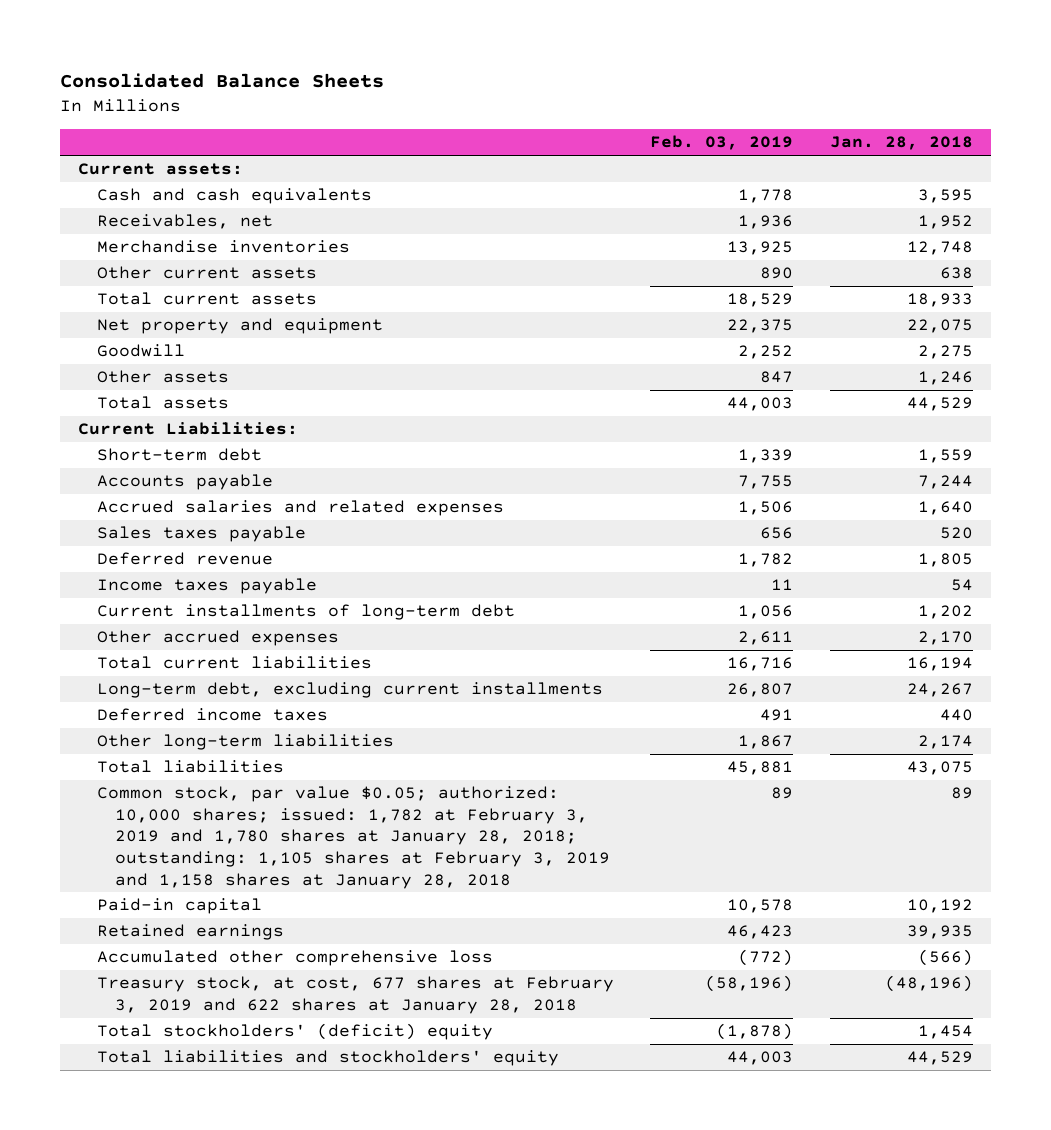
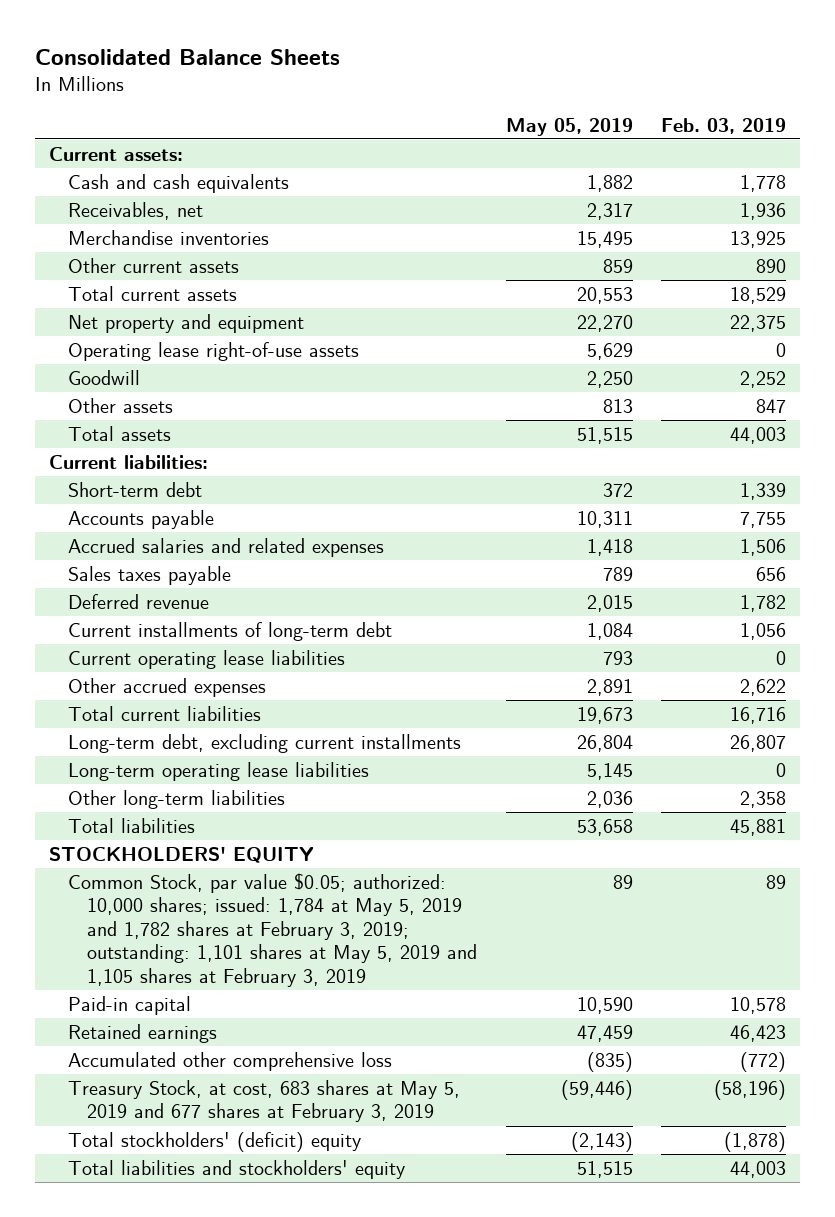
[829,136,973,151] Jan. 28, 2018 -> none
none -> [505,117,633,136] May 05, 2019
none -> [68,341,360,361] Operating lease right-of-use assets
[78,422,299,436] Current Liabilities: -> [48,454,208,469] Current liabilities:
[96,578,317,595] Income taxes payable -> none
none -> [68,649,346,669] Current operating lease liabilities
[738,631,794,646] 2,611 -> [740,678,787,696] 2,622
[96,708,328,722] Deferred income taxes -> none
none -> [68,761,370,781] Long-term operating lease liabilities
[738,735,794,750] 1,867 -> [740,790,787,808] 2,358
none -> [48,846,314,863] STOCKHOLDERS' EQUITY
[96,786,611,889] Common stock, par value $0.05; authorized: 10,000 shares; issued: 1,782 at February 3, 2019 and 1,780 shares at January 28, 2018; outstanding: 1,105 shares at February 3, 2019 and 1,158 shares at January 28, 2018 -> [68,872,478,987] Common Stock, par value $0.05; authorized: 10,000 shares; issued: 1,784 at May 5, 2019 and 1,782 shares at February 3, 2019; outstanding: 1,101 shares at May 5, 2019 and 1,105 shares at February 3, 2019
[96,976,614,1014] Treasury stock, at cost, 677 shares at February 3, 2019 and 622 shares at January 28, 2018 -> [68,1079,461,1123] Treasury Stock, at cost, 683 shares at May 5, 2019 and 677 shares at February 3, 2019

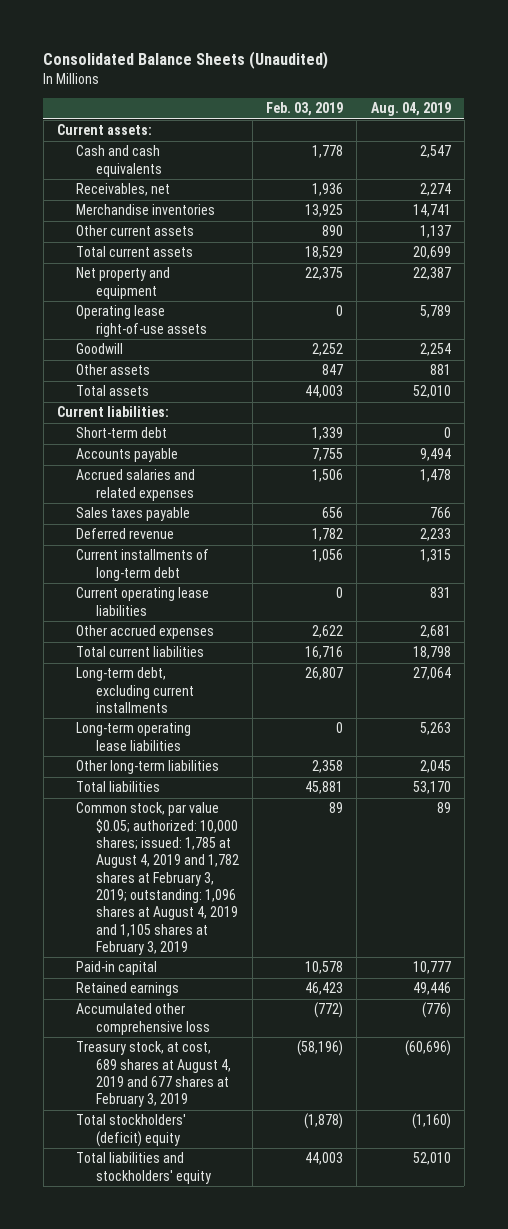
[34,48,340,65] Consolidated Balance Sheets -> [43,51,329,70] Consolidated Balance Sheets (Unaudited)
[505,117,633,136] May 05, 2019 -> none
none -> [370,102,451,117] Aug. 04, 2019
[48,846,314,863] STOCKHOLDERS' EQUITY -> none
[68,872,478,987] Common Stock, par value $0.05; authorized: 10,000 shares; issued: 1,784 at May 5, 2019 and 1,782 shares at February 3, 2019; outstanding: 1,101 shares at May 5, 2019 and 1,105 shares at February 3, 2019 -> [76,802,239,955] Common stock, par value $0.05; authorized: 10,000 shares; issued: 1,785 at August 4, 2019 and 1,782 shares at February 3, 2019; outstanding: 1,096 shares at August 4, 2019 and 1,105 shares at February 3, 2019
[68,1079,461,1123] Treasury Stock, at cost, 683 shares at May 5, 2019 and 677 shares at February 3, 2019 -> [76,1041,231,1108] Treasury stock, at cost, 689 shares at August 4, 2019 and 677 shares at February 3, 2019

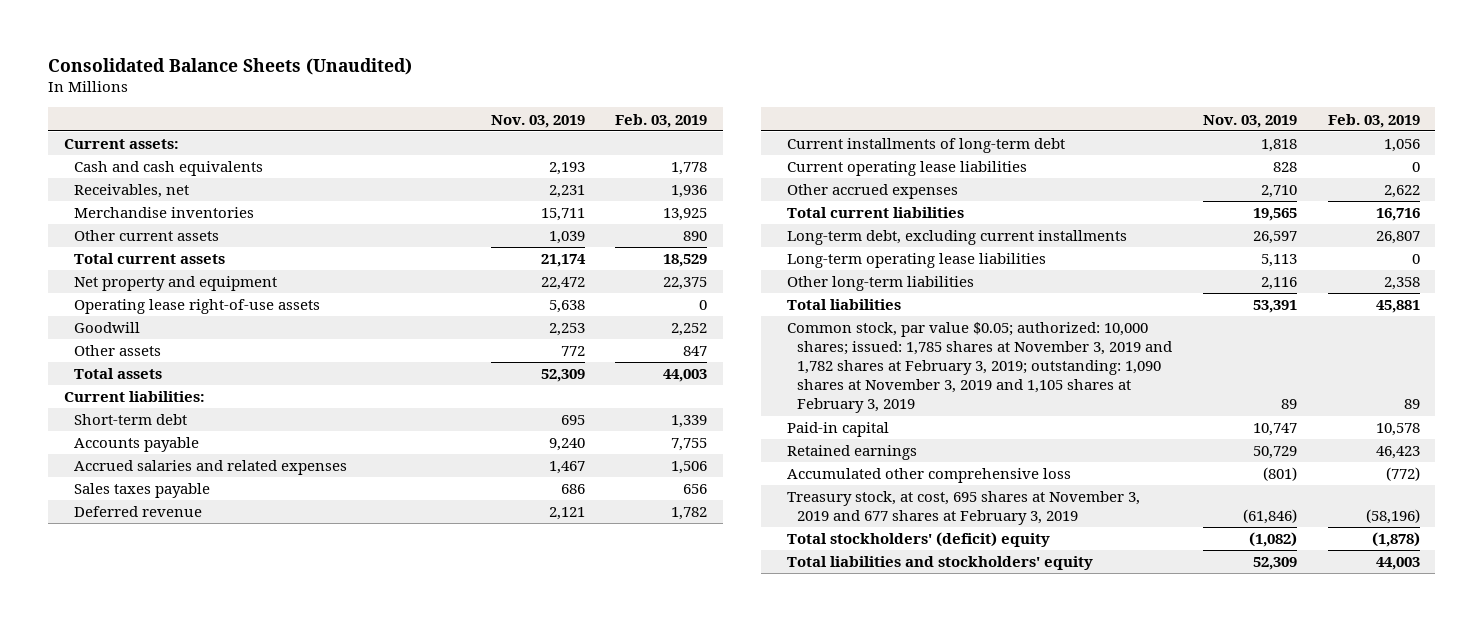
[370,102,451,117] Aug. 04, 2019 -> none
none -> [490,114,585,128] Nov. 03, 2019
[76,802,239,955] Common stock, par value $0.05; authorized: 10,000 shares; issued: 1,785 at August 4, 2019 and 1,782 shares at February 3, 2019; outstanding: 1,096 shares at August 4, 2019 and 1,105 shares at February 3, 2019 -> [786,322,1173,414] Common stock, par value $0.05; authorized: 10,000 shares; issued: 1,785 shares at November 3, 2019 and 1,782 shares at February 3, 2019; outstanding: 1,090 shares at November 3, 2019 and 1,105 shares at February 3, 2019
[76,1041,231,1108] Treasury stock, at cost, 689 shares at August 4, 2019 and 677 shares at February 3, 2019 -> [786,491,1140,526] Treasury stock, at cost, 695 shares at November 3, 2019 and 677 shares at February 3, 2019

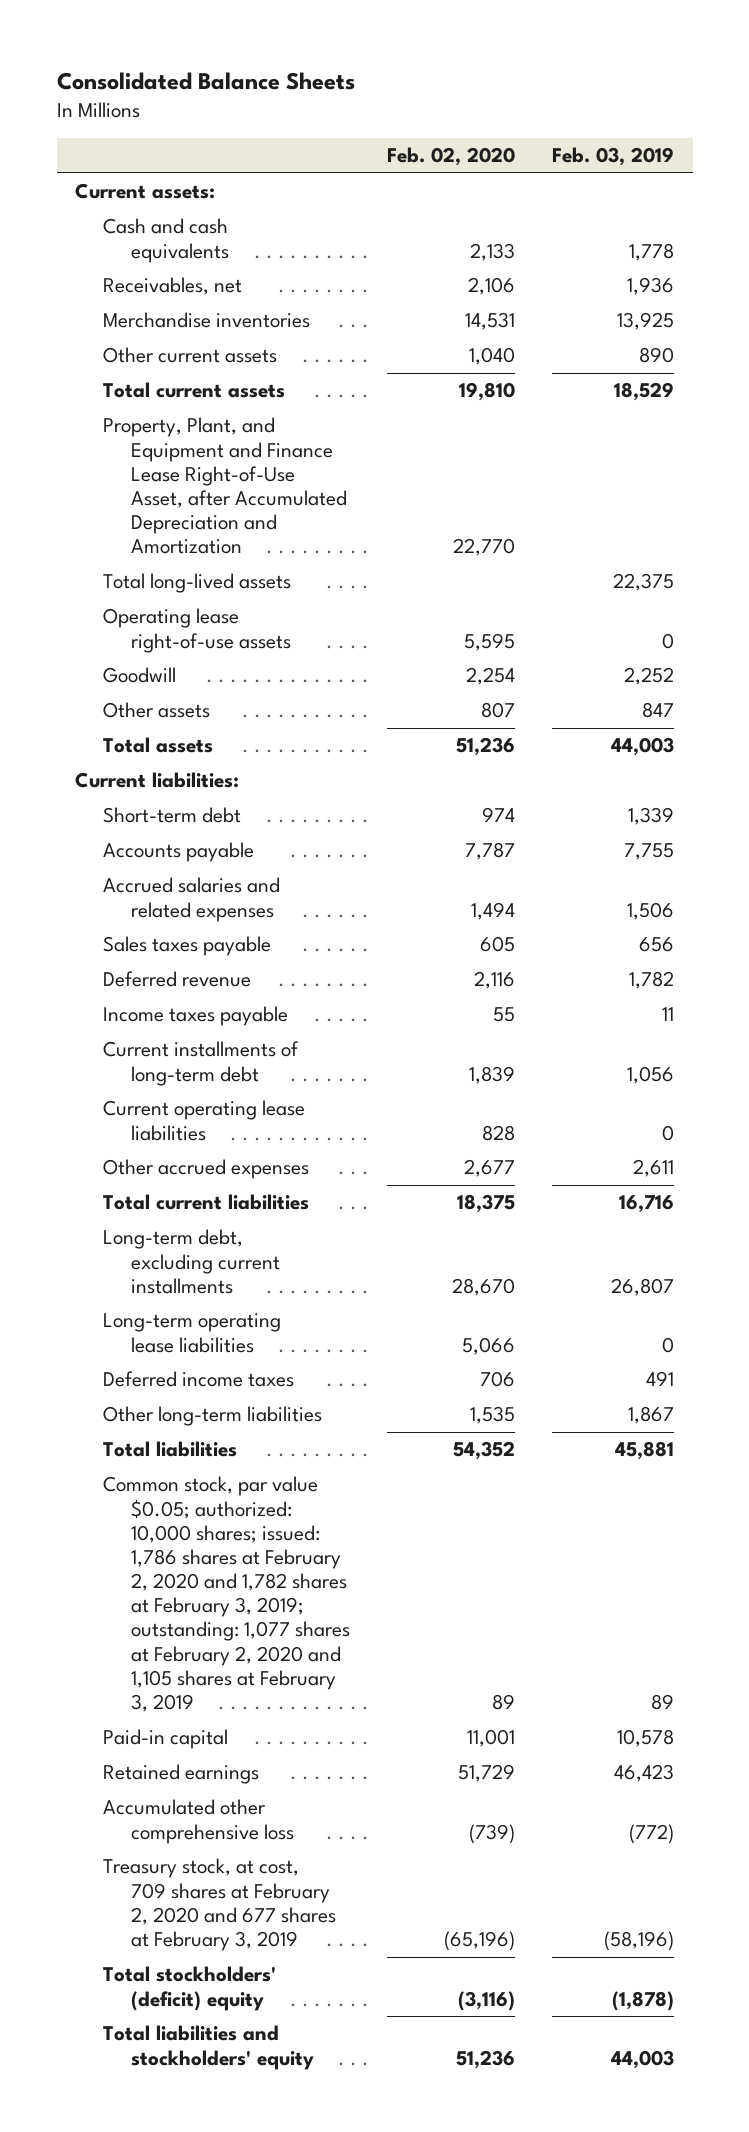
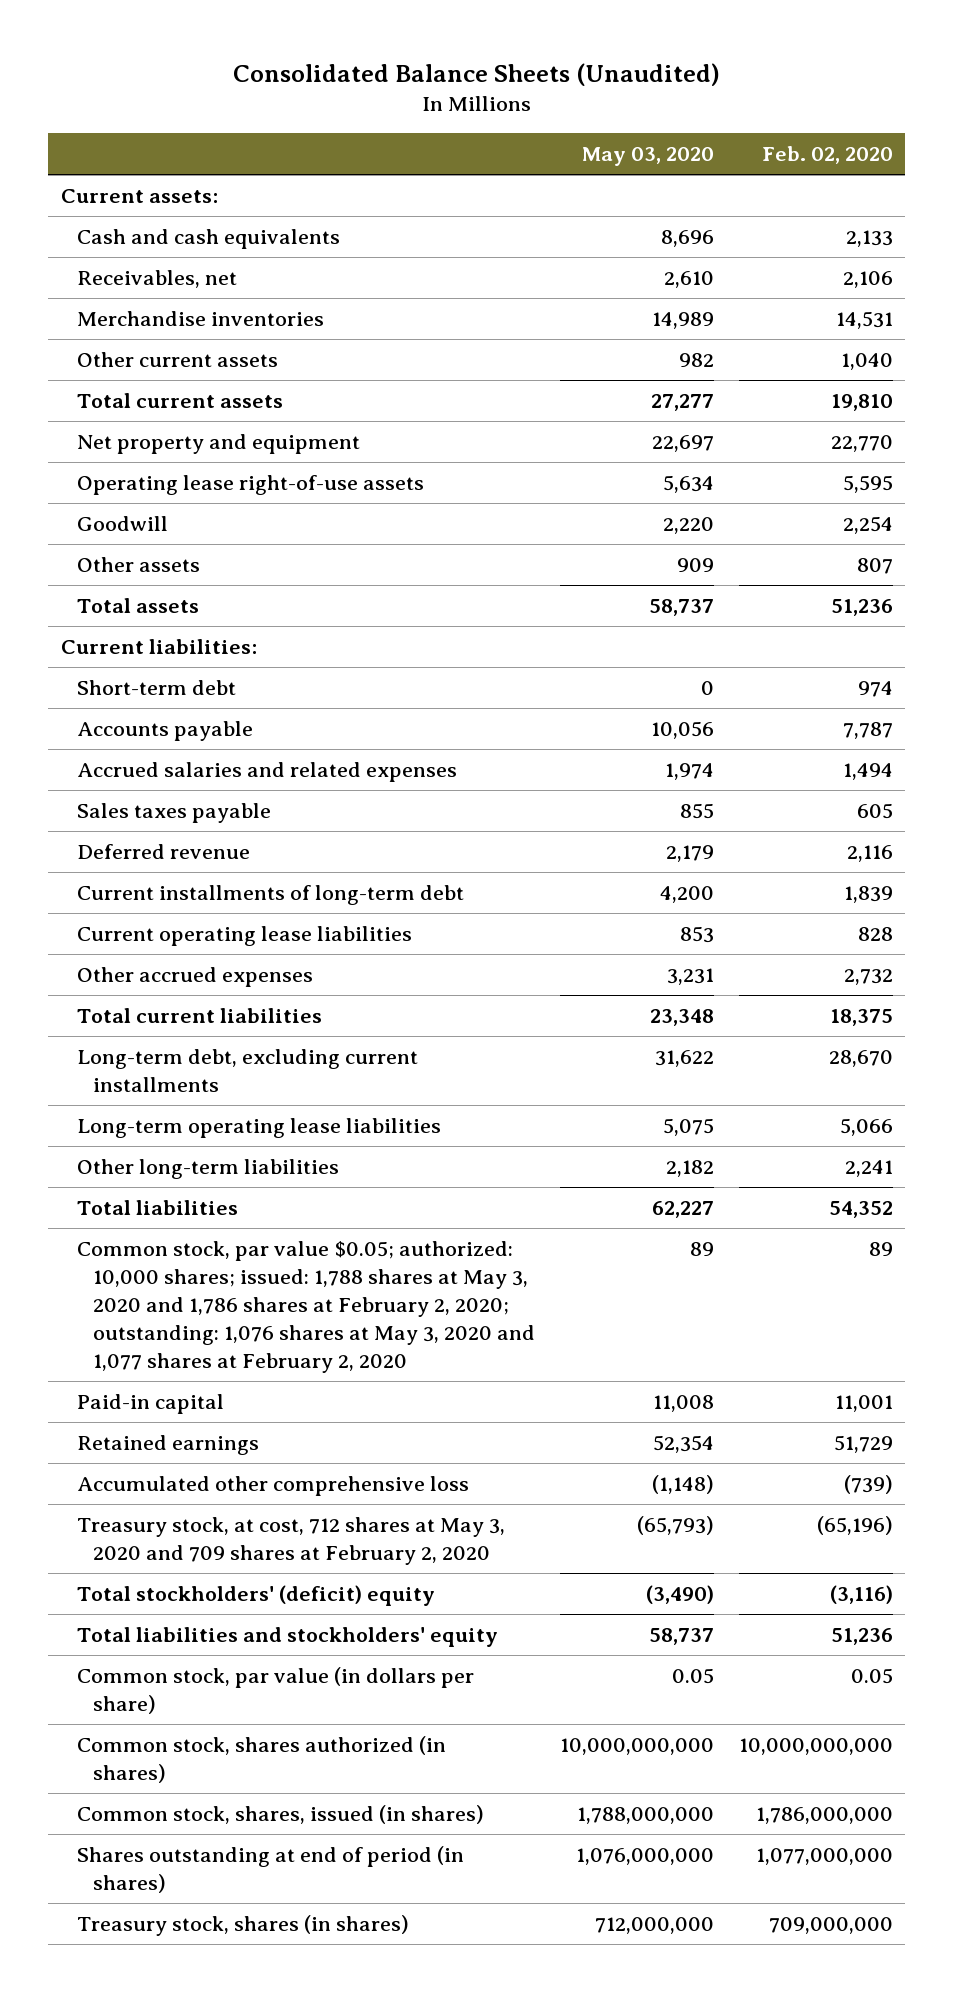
[56,71,355,90] Consolidated Balance Sheets -> [232,62,720,86] Consolidated Balance Sheets (Unaudited)
[552,147,675,167] Feb. 03, 2019 -> none
none -> [581,146,714,166] May 03, 2020
[103,573,292,594] Total long-lived assets -> none
[103,417,348,555] Property, Plant, and Equipment and Finance Lease Right-of-Use Asset, after Accumulated Depreciation and Amortization -> [76,434,360,455] Net property and equipment
[103,1006,289,1027] Income taxes payable -> none
[464,1159,516,1178] 2,677 -> [843,969,893,986] 2,732
[103,1371,295,1388] Deferred income taxes -> none
[470,1406,516,1425] 1,535 -> [844,1160,893,1178] 2,241
[103,1476,351,1713] Common stock, par value $0.05; authorized: 10,000 shares; issued: 1,786 shares at February 2, 2020 and 1,782 shares at February 3, 2019; outstanding: 1,077 shares at February 2, 2020 and 1,105 shares at February 3, 2019 -> [76,1241,535,1373] Common stock, par value $0.05; authorized: 10,000 shares; issued: 1,788 shares at May 3, 2020 and 1,786 shares at February 2, 2020; outstanding: 1,076 shares at May 3, 2020 and 1,077 shares at February 2, 2020
[103,1858,337,1951] Treasury stock, at cost, 709 shares at February 2, 2020 and 677 shares at February 3, 2019 -> [76,1517,505,1566] Treasury stock, at cost, 712 shares at May 3, 2020 and 709 shares at February 2, 2020
none -> [76,1667,474,1715] Common stock, par value (in dollars per share)
none -> [76,1736,446,1784] Common stock, shares authorized (in shares)
none -> [76,1805,484,1825] Common stock, shares, issued (in shares)
none -> [76,1846,464,1894] Shares outstanding at end of period (in shares)
none -> [76,1915,409,1937] Treasury stock, shares (in shares)

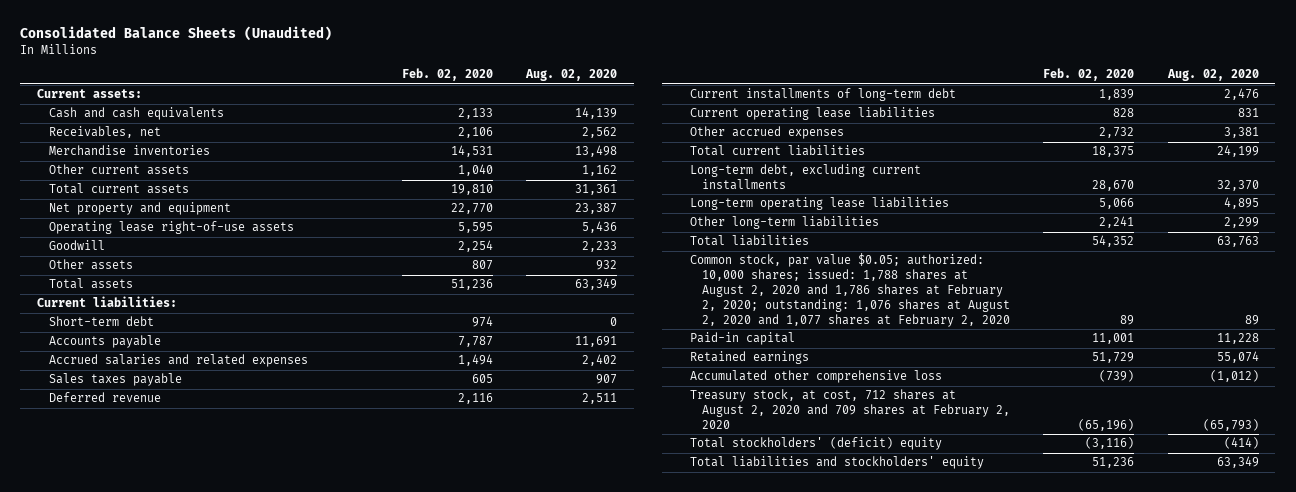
[581,146,714,166] May 03, 2020 -> none
none -> [524,69,617,82] Aug. 02, 2020
[76,1241,535,1373] Common stock, par value $0.05; authorized: 10,000 shares; issued: 1,788 shares at May 3, 2020 and 1,786 shares at February 2, 2020; outstanding: 1,076 shares at May 3, 2020 and 1,077 shares at February 2, 2020 -> [690,253,1010,327] Common stock, par value $0.05; authorized: 10,000 shares; issued: 1,788 shares at August 2, 2020 and 1,786 shares at February 2, 2020; outstanding: 1,076 shares at August 2, 2020 and 1,077 shares at February 2, 2020
[76,1517,505,1566] Treasury stock, at cost, 712 shares at May 3, 2020 and 709 shares at February 2, 2020 -> [690,389,1010,429] Treasury stock, at cost, 712 shares at August 2, 2020 and 709 shares at February 2, 2020
[76,1667,474,1715] Common stock, par value (in dollars per share) -> none
[76,1736,446,1784] Common stock, shares authorized (in shares) -> none
[76,1805,484,1825] Common stock, shares, issued (in shares) -> none
[76,1846,464,1894] Shares outstanding at end of period (in shares) -> none
[76,1915,409,1937] Treasury stock, shares (in shares) -> none

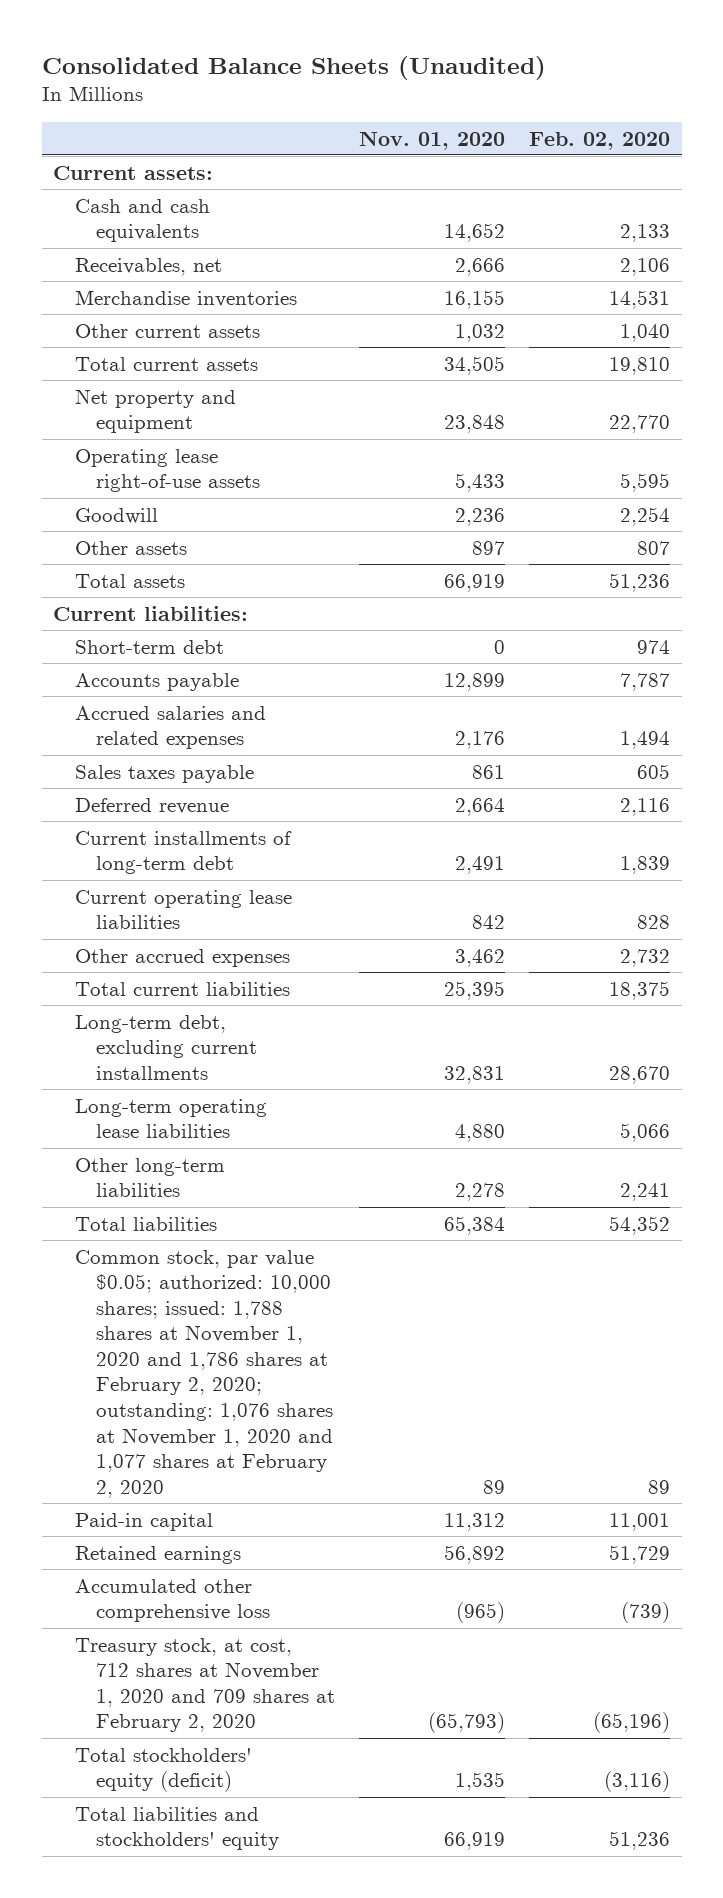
[524,69,617,82] Aug. 02, 2020 -> none
none -> [359,130,506,150] Nov. 01, 2020
[690,253,1010,327] Common stock, par value $0.05; authorized: 10,000 shares; issued: 1,788 shares at August 2, 2020 and 1,786 shares at February 2, 2020; outstanding: 1,076 shares at August 2, 2020 and 1,077 shares at February 2, 2020 -> [74,1249,334,1498] Common stock, par value $0.05; authorized: 10,000 shares; issued: 1,788 shares at November 1, 2020 and 1,786 shares at February 2, 2020; outstanding: 1,076 shares at November 1, 2020 and 1,077 shares at February 2, 2020
[690,389,1010,429] Treasury stock, at cost, 712 shares at August 2, 2020 and 709 shares at February 2, 2020 -> [74,1637,336,1733] Treasury stock, at cost, 712 shares at November 1, 2020 and 709 shares at February 2, 2020
[690,437,943,451] Total stockholders' (deficit) equity -> [74,1747,252,1793] Total stockholders' equity (deficit)

